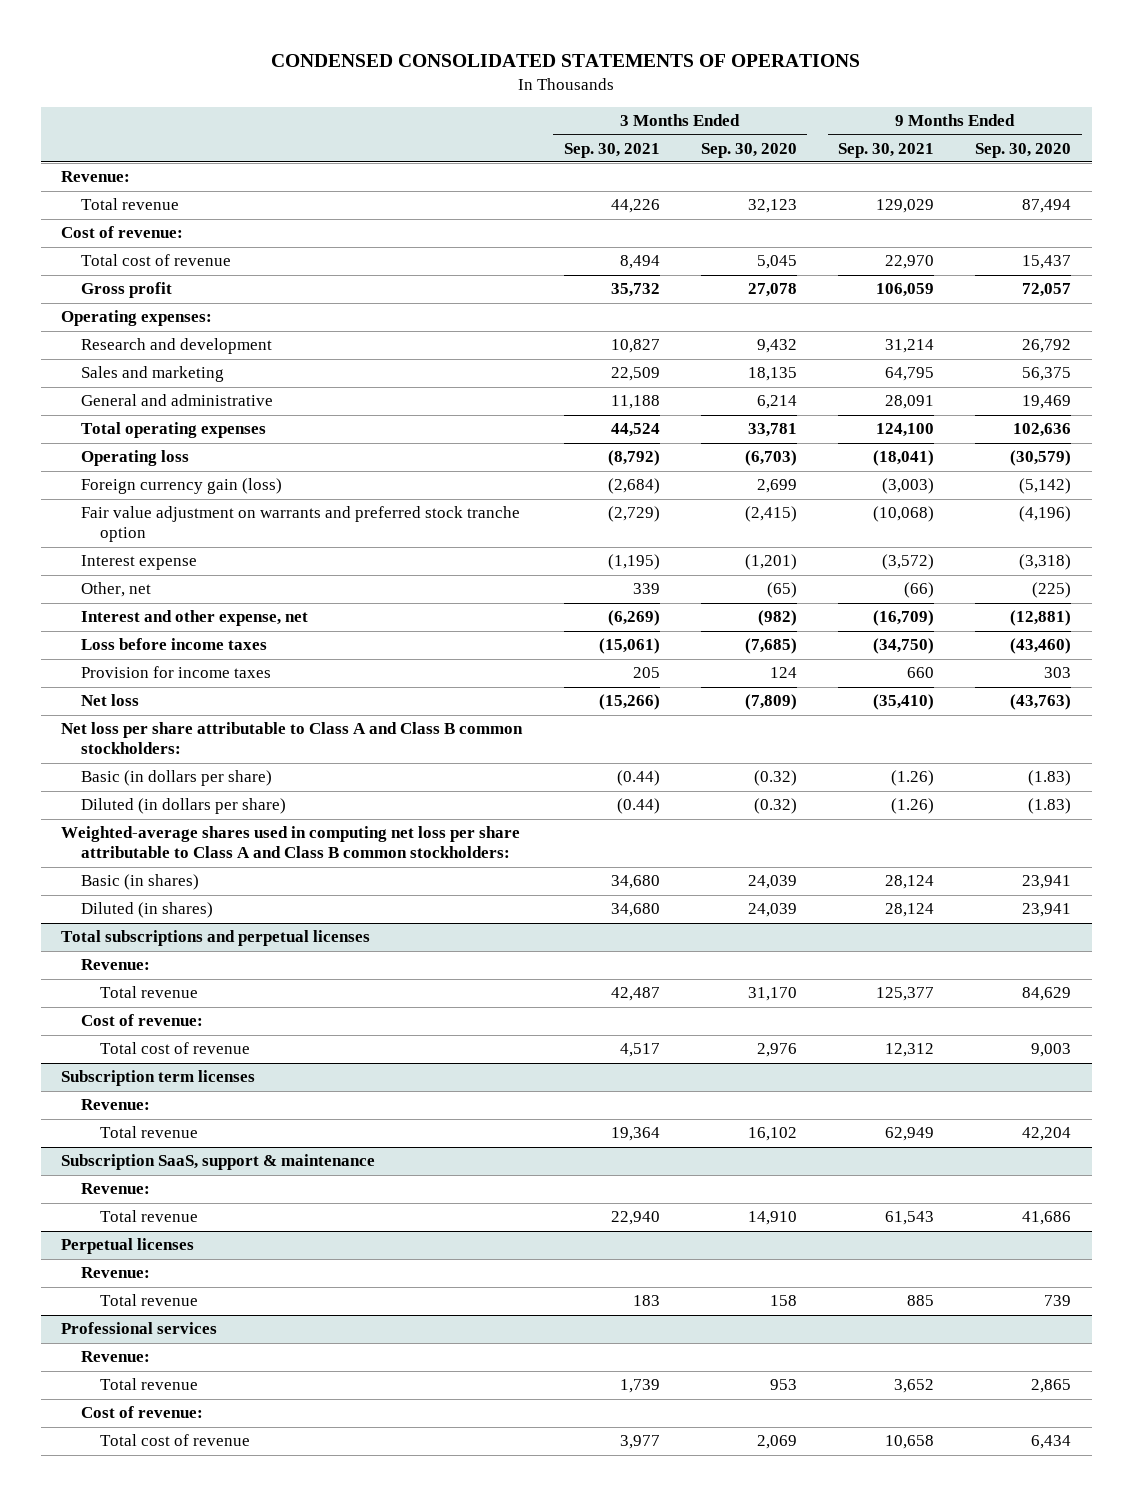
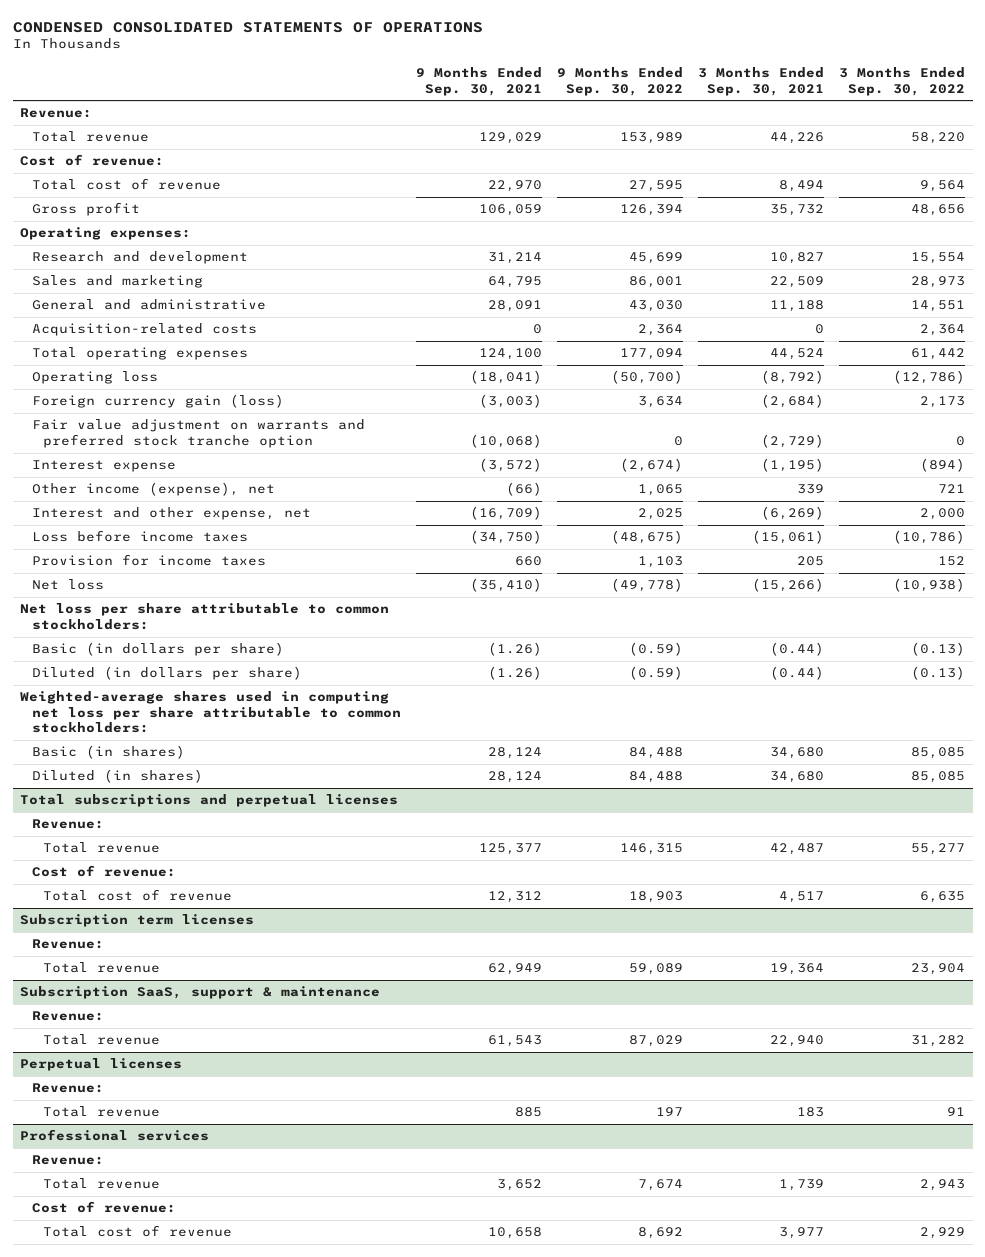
[700,142,797,158] Sep. 30, 2020 -> none
[975,142,1072,158] Sep. 30, 2020 -> none
none -> [556,67,683,96] 9 Months Ended Sep. 30, 2022
none -> [839,67,966,96] 3 Months Ended Sep. 30, 2022
none -> [31,323,257,337] Acquisition-related costs
[80,582,151,598] Other, net -> [31,482,275,497] Other income (expense), net
[61,722,524,755] Net loss per share attributable to Class A and Class B common stockholders: -> [20,603,390,630] Net loss per share attributable to common stockholders:
[61,826,521,859] Weighted-average shares used in computing net loss per share attributable to Class A and Class B common stockholders: -> [20,691,401,734] Weighted-average shares used in computing net loss per share attributable to common stockholders:

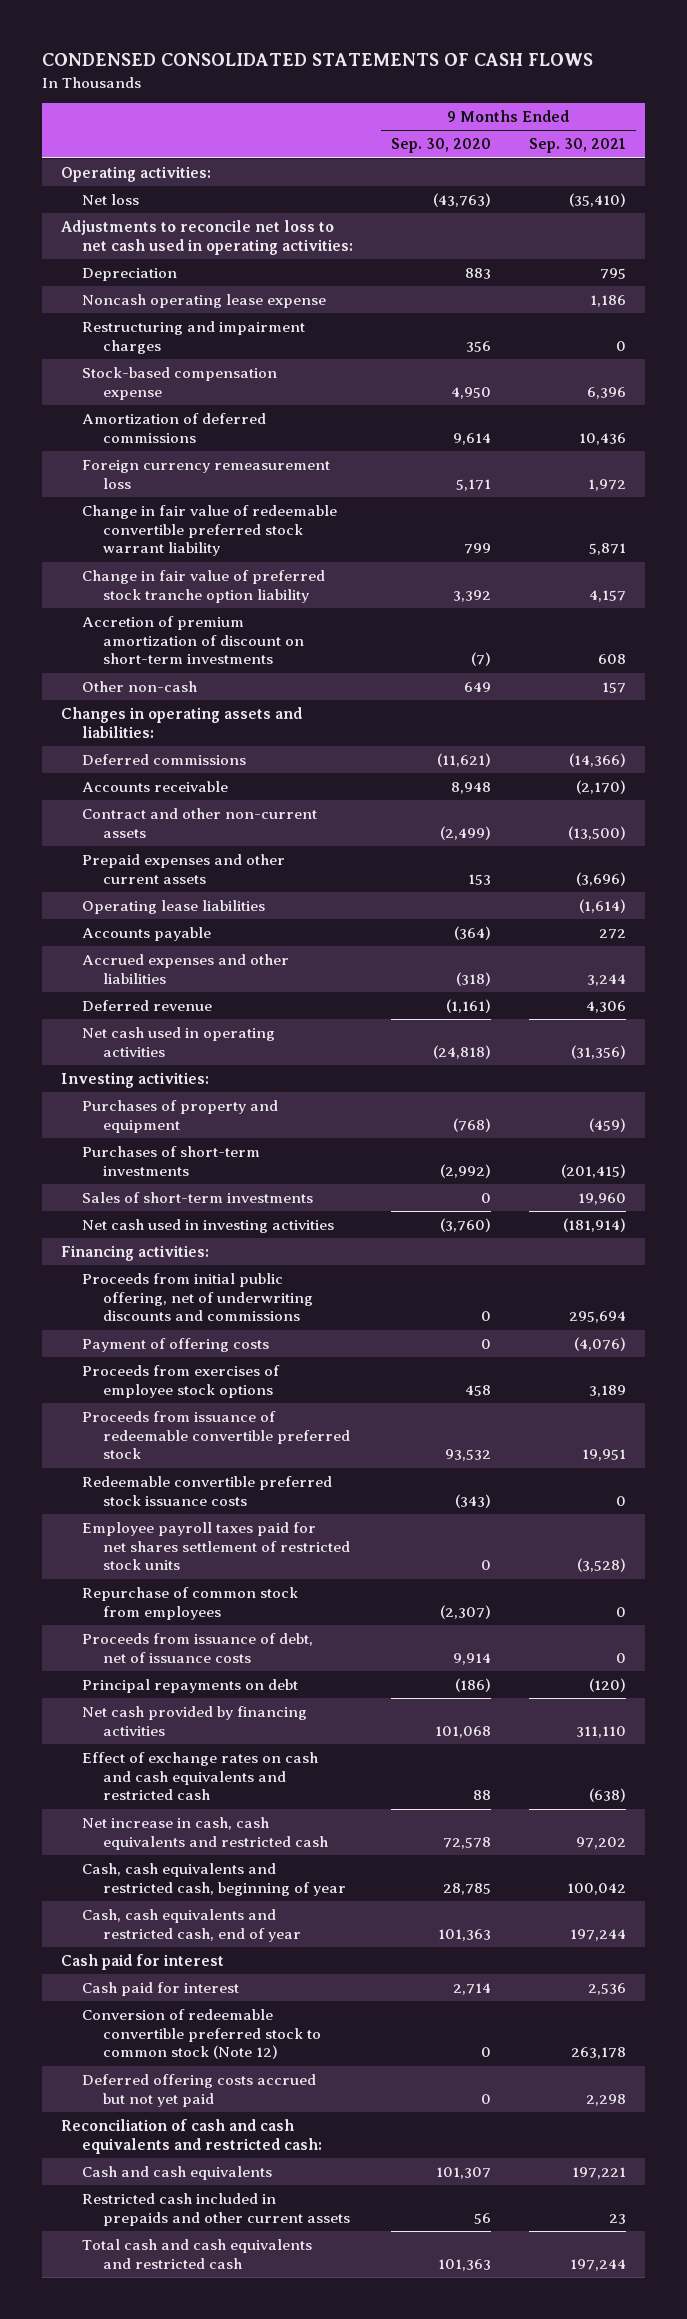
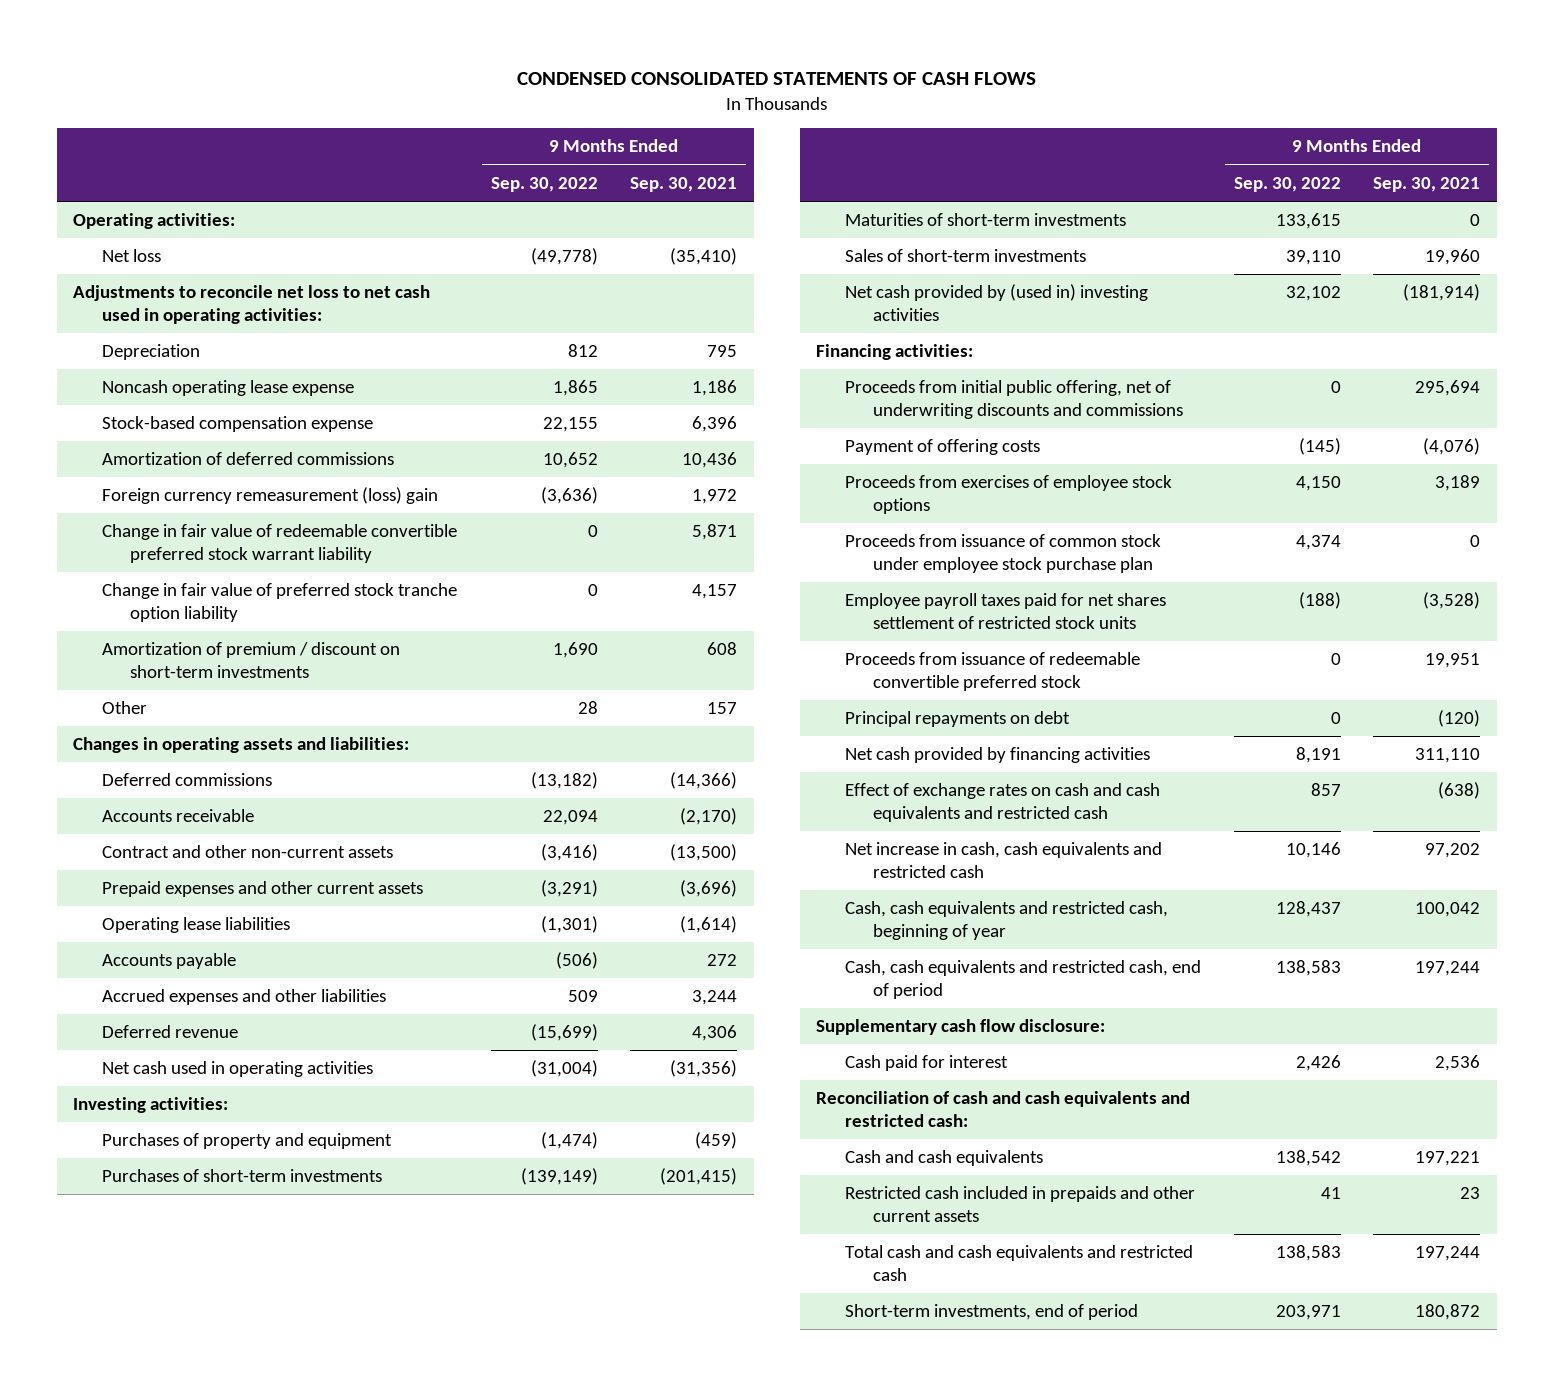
[390,138,491,154] Sep. 30, 2020 -> none
none -> [490,176,598,192] Sep. 30, 2022
[81,321,305,354] Restructuring and impairment charges -> none
[81,460,330,489] Foreign currency remeasurement loss -> [101,487,438,505] Foreign currency remeasurement (loss) gain
[81,616,304,665] Accretion of premium amortization of discount on short-term investments -> [101,642,400,678] Amortization of premium / discount on short-term investments
[81,681,197,693] Other non-cash -> [101,701,147,715] Other
none -> [844,213,1126,227] Maturities of short-term investments
[81,1219,334,1234] Net cash used in investing activities -> [844,284,1148,321] Net cash provided by (used in) investing activities
[81,1476,332,1506] Redeemable convertible preferred stock issuance costs -> none
none -> [844,534,1161,573] Proceeds from issuance of common stock under employee stock purchase plan
[81,1587,298,1620] Repurchase of common stock from employees -> none
[81,1633,313,1663] Proceeds from issuance of debt, net of issuance costs -> none
[81,1411,350,1460] Proceeds from issuance of redeemable convertible preferred stock -> [844,652,1140,691] Proceeds from issuance of redeemable convertible preferred stock
[61,1954,225,1971] Cash paid for interest -> none
[81,1909,301,1942] Cash, cash equivalents and restricted cash, end of year -> [844,960,1201,999] Cash, cash equivalents and restricted cash, end of period
none -> [816,1019,1106,1036] Supplementary cash flow disclosure:
[81,2009,321,2060] Conversion of redeemable convertible preferred stock to common stock (Note 12) -> none
[81,2074,316,2107] Deferred offering costs accrued but not yet paid -> none
none -> [844,1304,1138,1321] Short-term investments, end of period

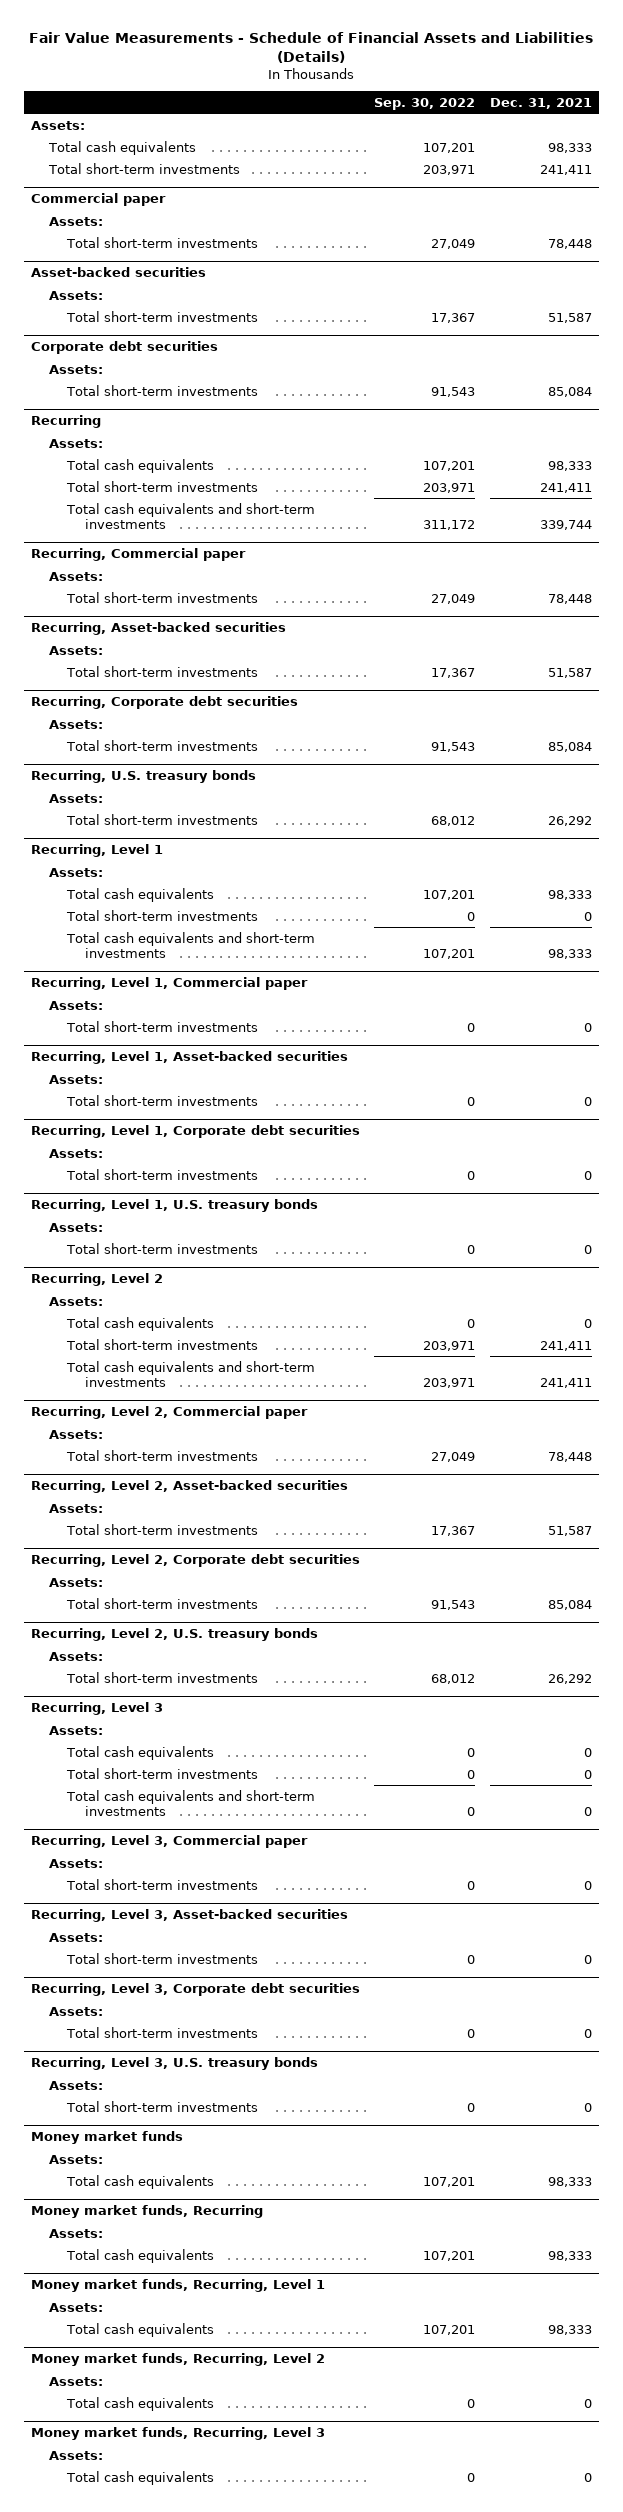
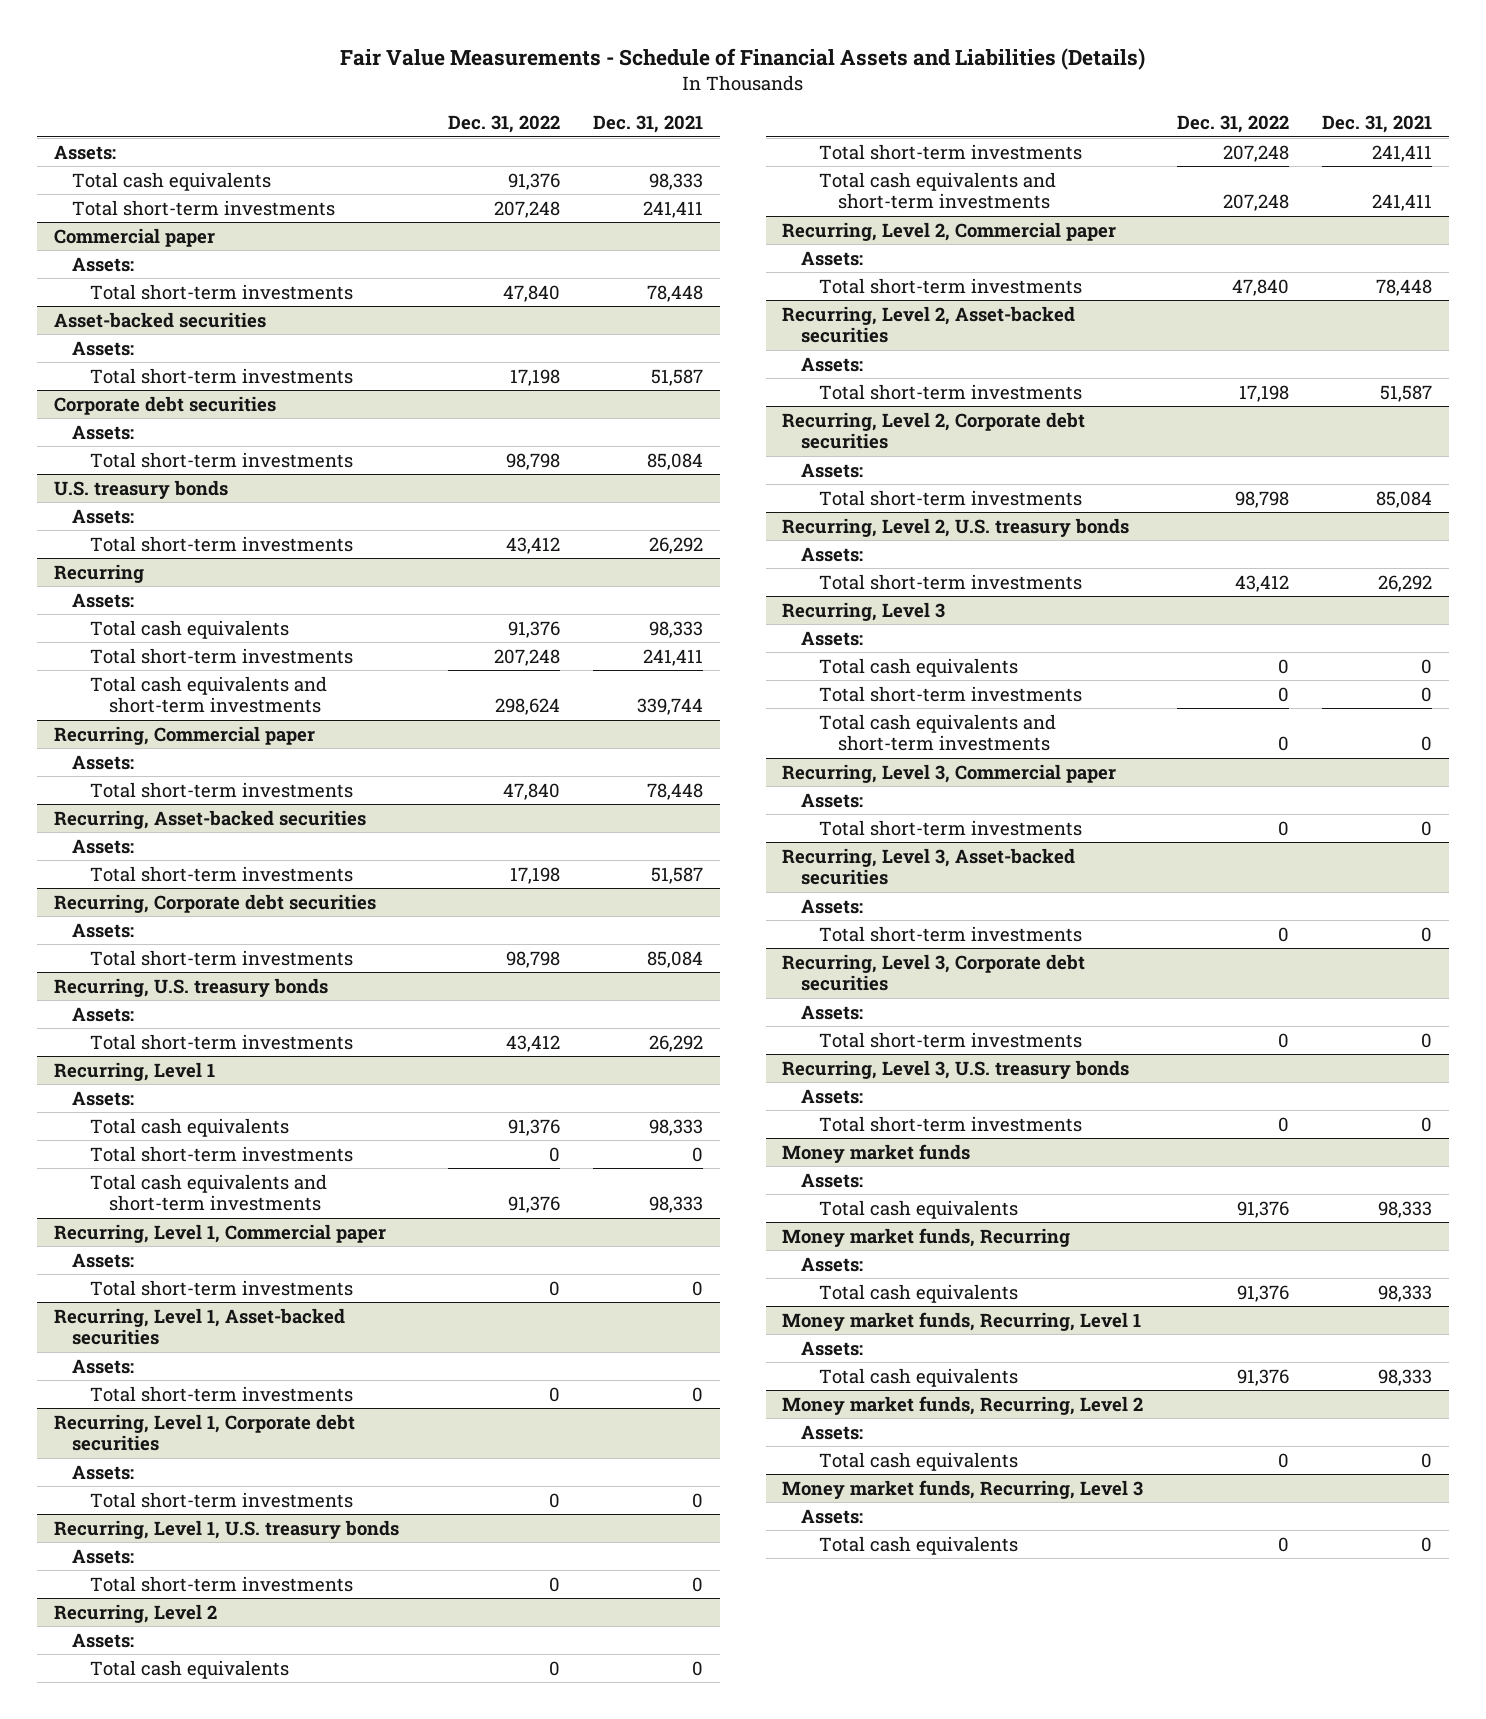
[374,97,476,110] Sep. 30, 2022 -> none
none -> [447,115,560,134] Dec. 31, 2022
none -> [53,479,228,499] U.S. treasury bonds
none -> [71,508,134,524] Assets:
none -> [90,535,354,552] Total short-term investments

